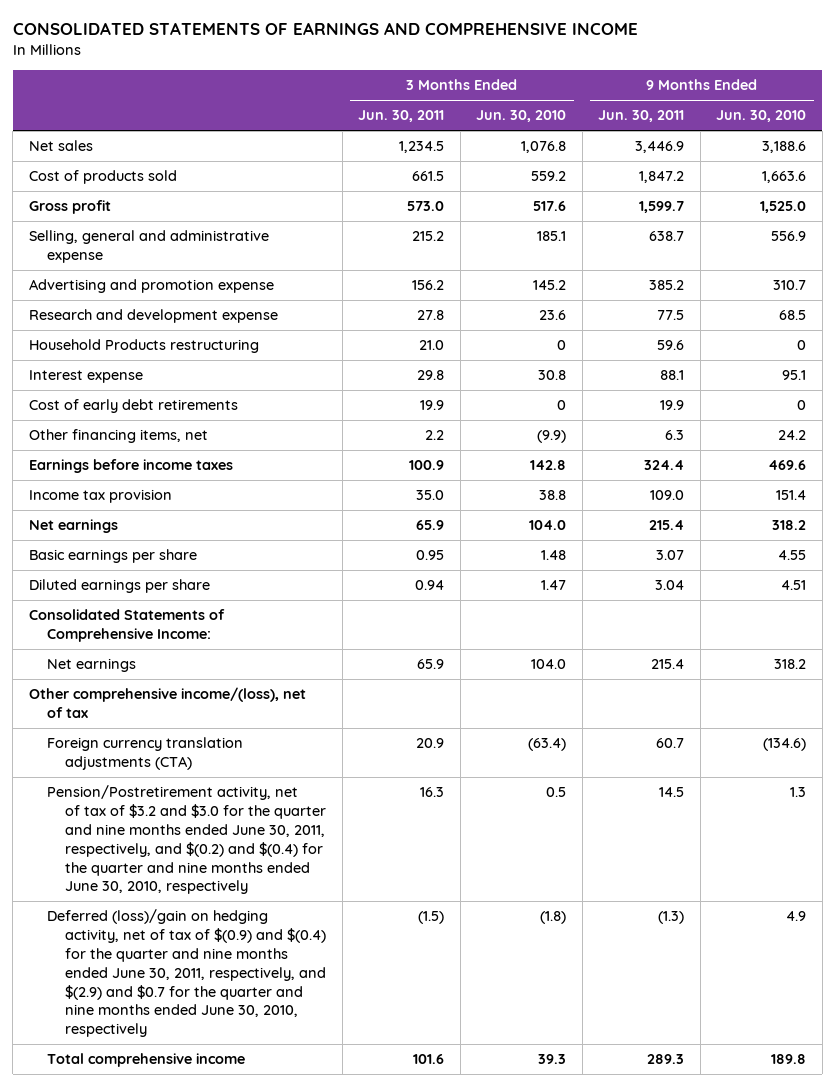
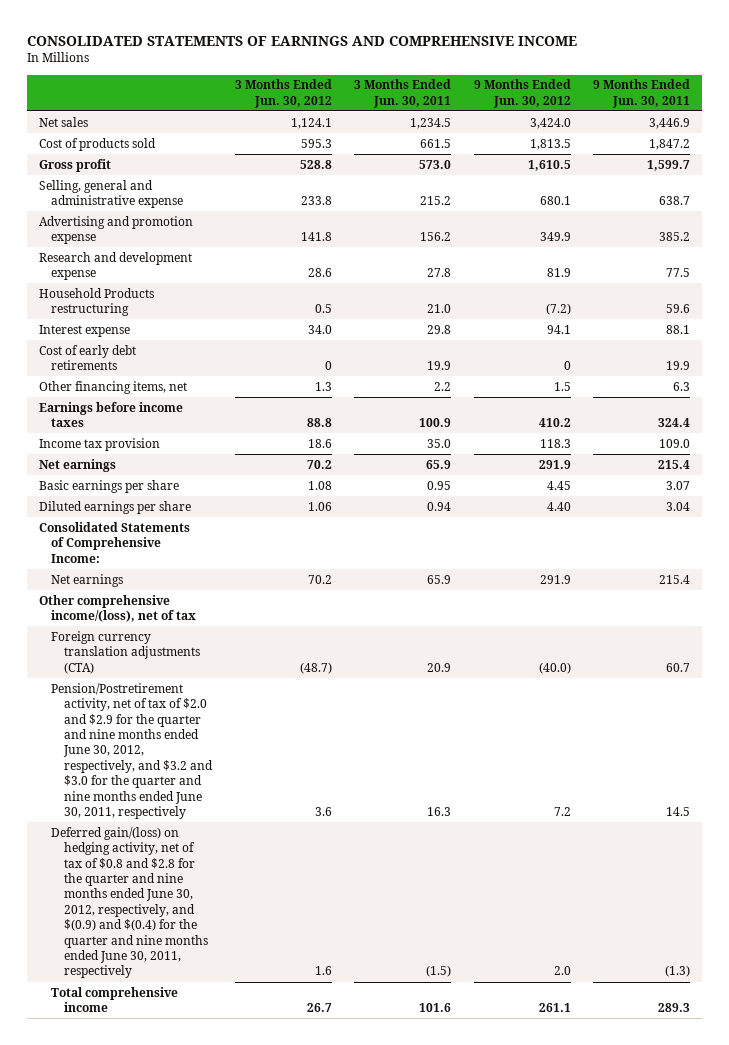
[476,110,567,123] Jun. 30, 2010 -> none
[716,110,807,123] Jun. 30, 2010 -> none
none -> [234,79,332,108] 3 Months Ended Jun. 30, 2012
none -> [473,79,571,108] 9 Months Ended Jun. 30, 2012
[46,785,327,895] Pension/Postretirement activity, net of tax of $3.2 and $3.0 for the quarter and nine months ended June 30, 2011, respectively, and $(0.2) and $(0.4) for the quarter and nine months ended June 30, 2010, respectively -> [51,682,214,820] Pension/Postretirement activity, net of tax of $2.0 and $2.9 for the quarter and nine months ended June 30, 2012, respectively, and $3.2 and $3.0 for the quarter and nine months ended June 30, 2011, respectively
[46,909,327,1038] Deferred (loss)/gain on hedging activity, net of tax of $(0.9) and $(0.4) for the quarter and nine months ended June 30, 2011, respectively, and $(2.9) and $0.7 for the quarter and nine months ended June 30, 2010, respectively -> [51,826,209,979] Deferred gain/(loss) on hedging activity, net of tax of $0.8 and $2.8 for the quarter and nine months ended June 30, 2012, respectively, and $(0.9) and $(0.4) for the quarter and nine months ended June 30, 2011, respectively

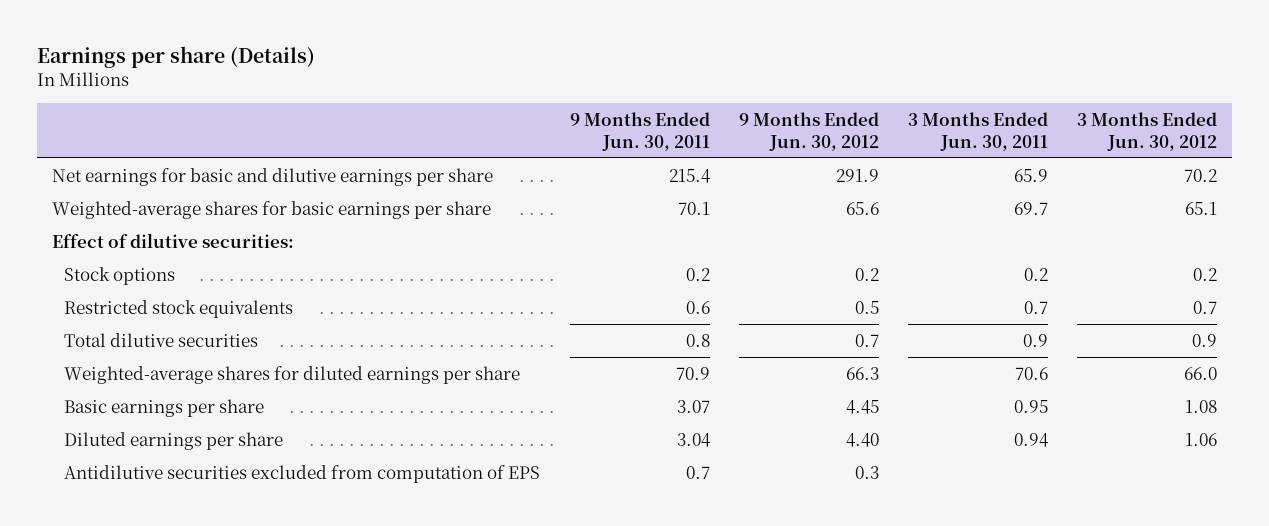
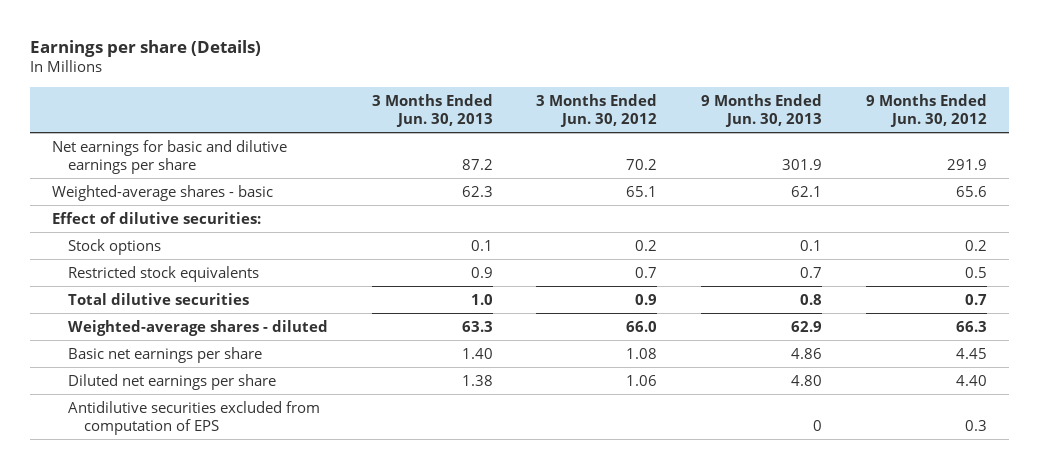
[569,111,710,151] 9 Months Ended Jun. 30, 2011 -> none
[907,111,1048,151] 3 Months Ended Jun. 30, 2011 -> none
none -> [371,93,493,127] 3 Months Ended Jun. 30, 2013
none -> [701,93,823,127] 9 Months Ended Jun. 30, 2013
[51,200,491,219] Weighted-average shares for basic earnings per share -> [51,184,273,201] Weighted-average shares - basic
[64,365,521,384] Weighted-average shares for diluted earnings per share -> [67,319,328,336] Weighted-average shares - diluted
[64,398,265,417] Basic earnings per share -> [67,346,262,363] Basic net earnings per share
[64,431,284,450] Diluted earnings per share -> [67,373,276,390] Diluted net earnings per share

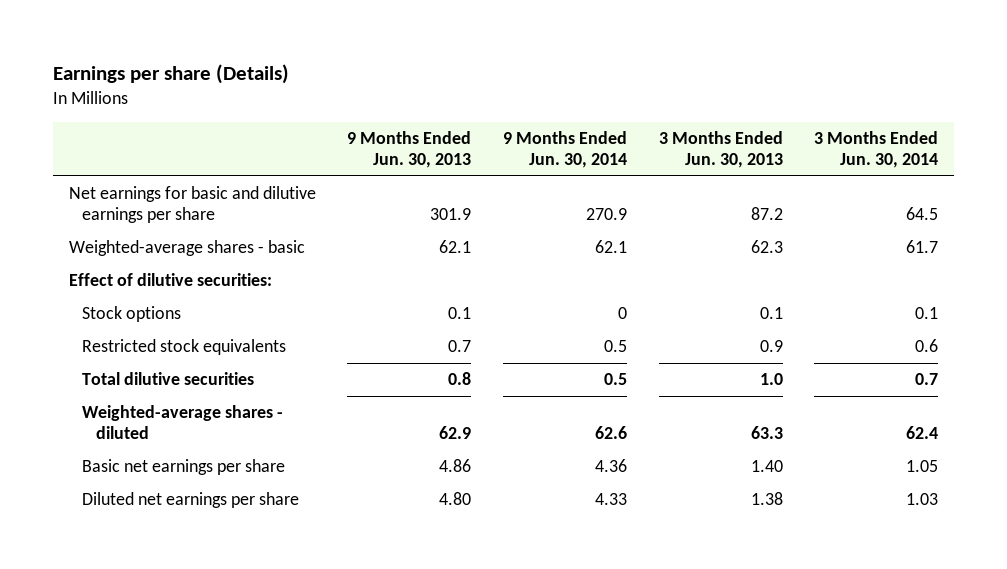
[536,93,658,127] 3 Months Ended Jun. 30, 2012 -> none
[866,93,988,127] 9 Months Ended Jun. 30, 2012 -> none
none -> [502,130,627,168] 9 Months Ended Jun. 30, 2014
none -> [814,130,939,168] 3 Months Ended Jun. 30, 2014
[67,400,320,435] Antidilutive securities excluded from computation of EPS -> none

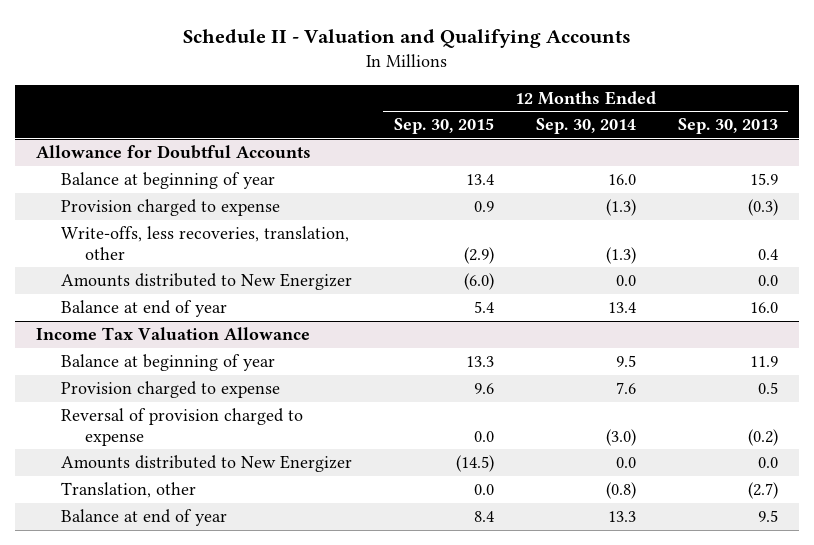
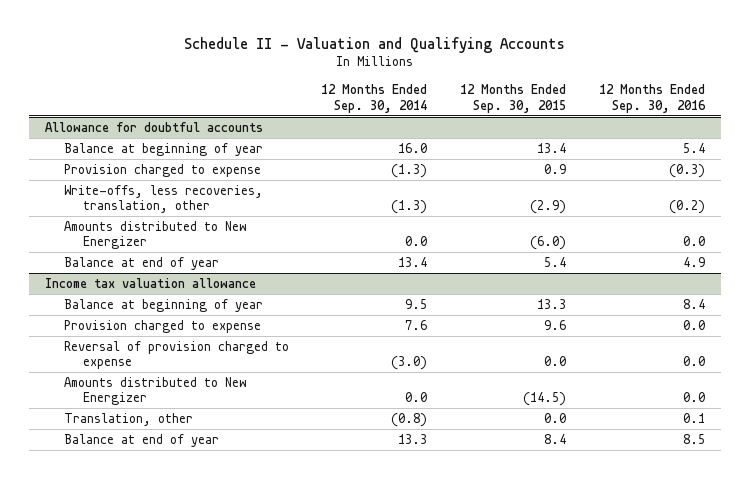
[677,118,778,135] Sep. 30, 2013 -> none
none -> [598,84,706,113] 12 Months Ended Sep. 30, 2016
[36,145,312,160] Allowance for Doubtful Accounts -> [44,122,263,133] Allowance for doubtful accounts
[36,327,311,341] Income Tax Valuation Allowance -> [44,278,256,289] Income tax valuation allowance

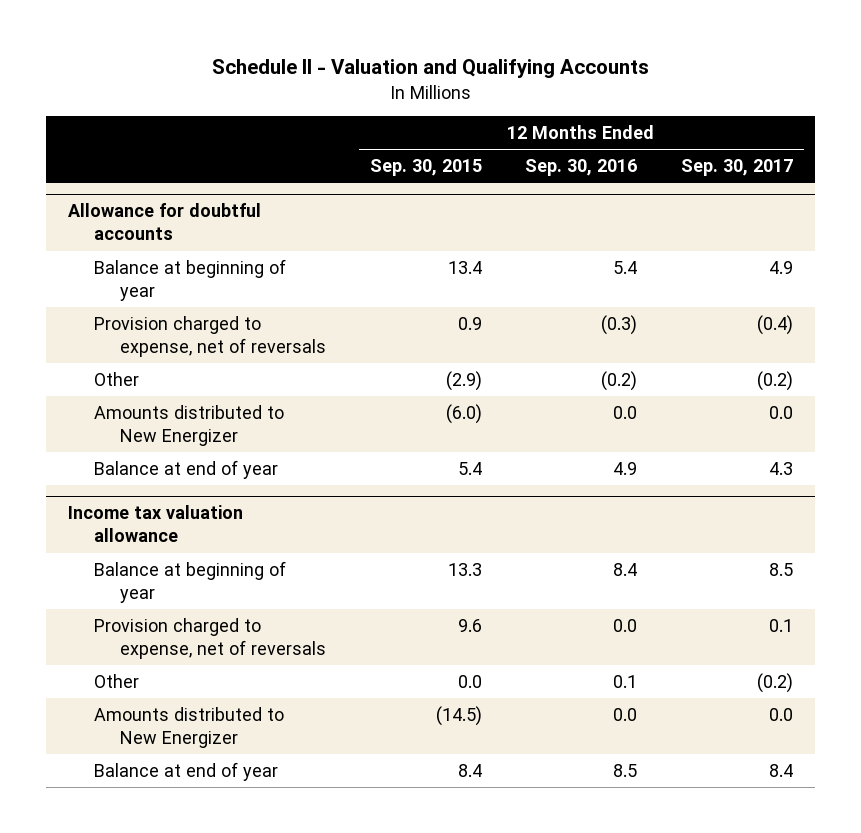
[321,84,428,113] 12 Months Ended Sep. 30, 2014 -> none
none -> [680,159,793,177] Sep. 30, 2017
[63,164,261,178] Provision charged to expense -> [94,315,327,357] Provision charged to expense, net of reversals
[63,185,263,214] Write-offs, less recoveries, translation, other -> [94,371,140,386] Other
[63,341,289,370] Reversal of provision charged to expense -> none
[63,320,261,334] Provision charged to expense -> [94,617,327,659] Provision charged to expense, net of reversals
none -> [94,673,140,688] Other
[63,413,193,427] Translation, other -> none

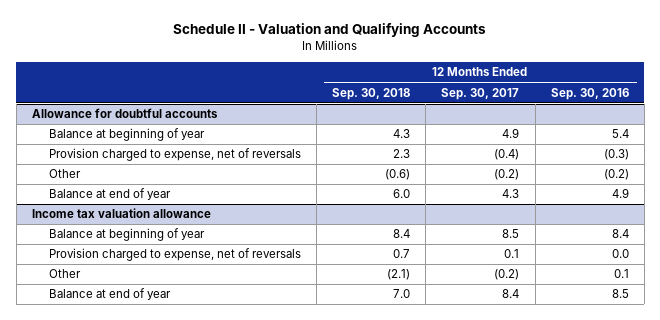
[369,159,482,177] Sep. 30, 2015 -> none
none -> [332,87,411,100] Sep. 30, 2018
[94,404,285,446] Amounts distributed to New Energizer -> none
[94,706,285,748] Amounts distributed to New Energizer -> none

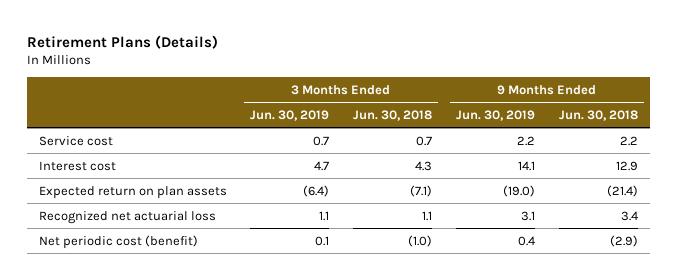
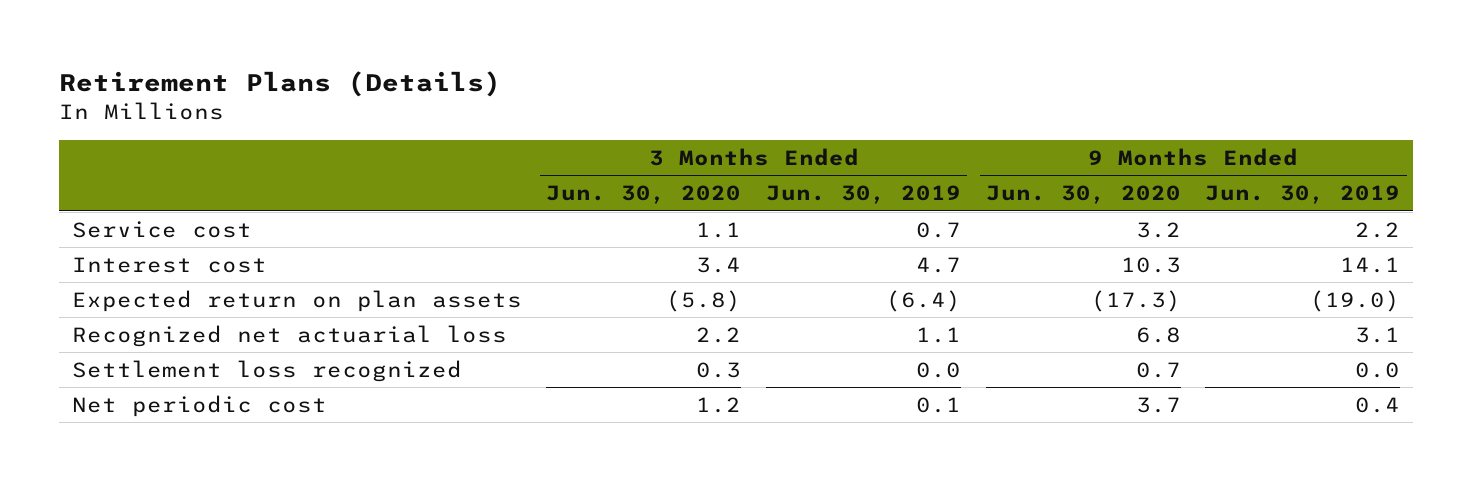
[353,109,433,121] Jun. 30, 2018 -> none
[559,109,639,121] Jun. 30, 2018 -> none
none -> [546,185,742,205] Jun. 30, 2020
none -> [985,185,1181,205] Jun. 30, 2020
none -> [71,359,462,382] Settlement loss recognized
[38,234,198,249] Net periodic cost (benefit) -> [71,394,327,417] Net periodic cost

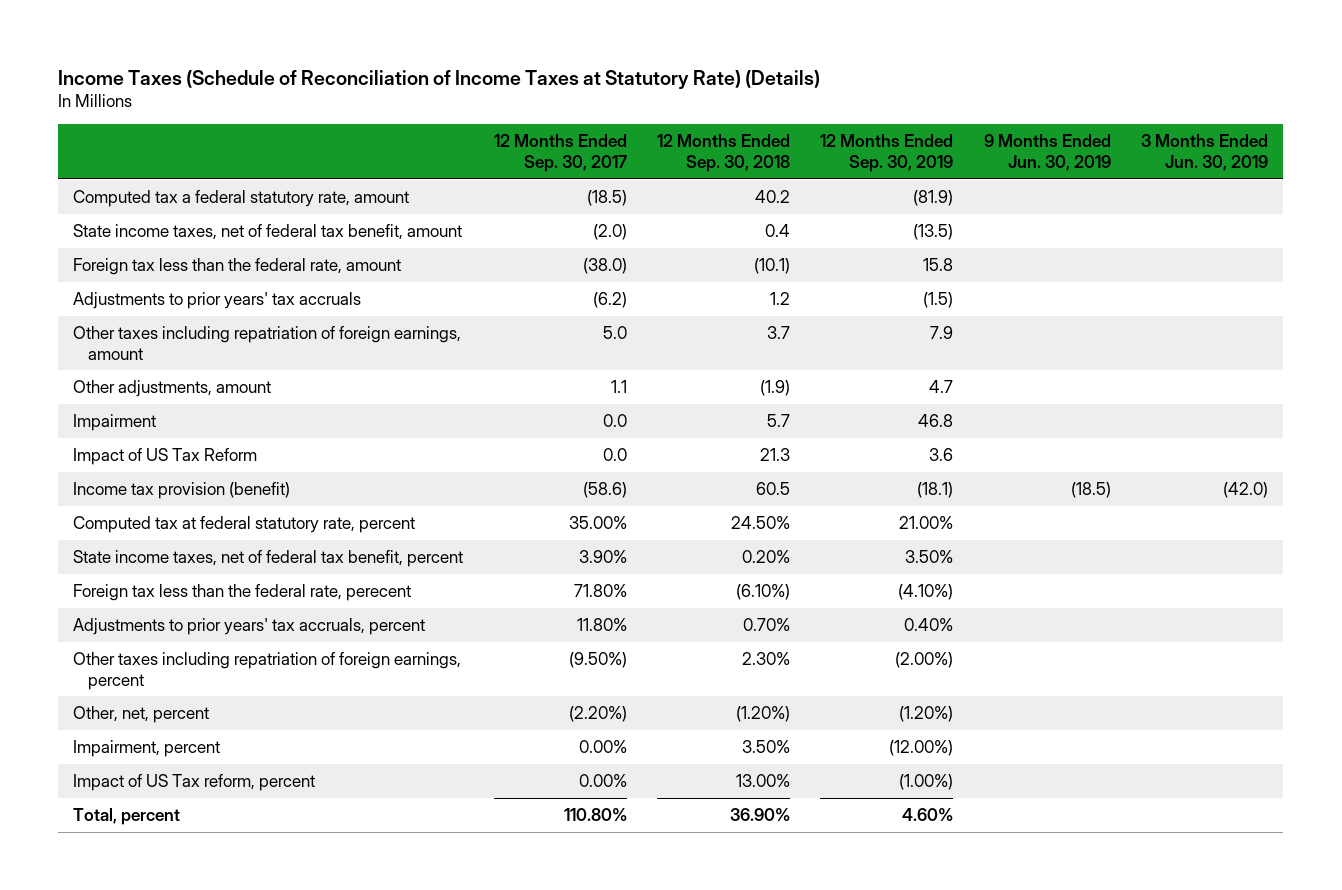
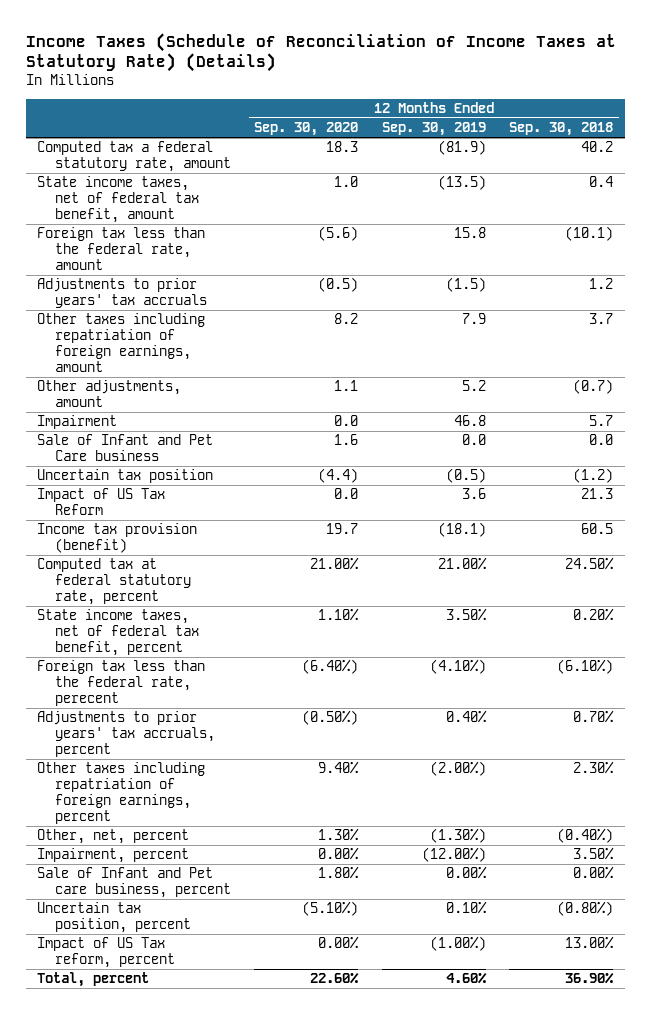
[493,134,627,172] 12 Months Ended Sep. 30, 2017 -> none
[983,134,1111,171] 9 Months Ended Jun. 30, 2019 -> none
[1141,134,1269,171] 3 Months Ended Jun. 30, 2019 -> none
none -> [254,122,359,137] Sep. 30, 2020
[760,379,791,396] (1.9) -> [572,379,613,395] (0.7)
[929,379,954,393] 4.7 -> [461,380,486,392] 5.2
none -> [37,434,214,462] Sale of Infant and Pet Care business
none -> [37,469,214,484] Uncertain tax position
[736,705,791,722] (1.20%) -> [556,828,613,844] (0.40%)
[899,705,954,722] (1.20%) -> [429,828,486,844] (1.30%)
none -> [37,867,232,899] Sale of Infant and Pet care business, percent
none -> [37,902,192,934] Uncertain tax position, percent

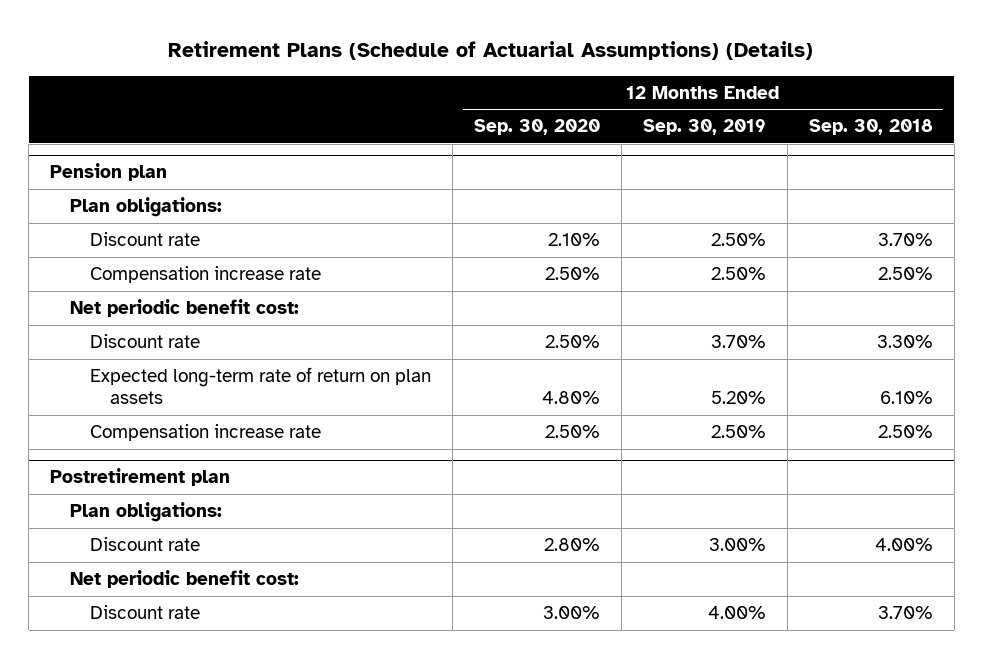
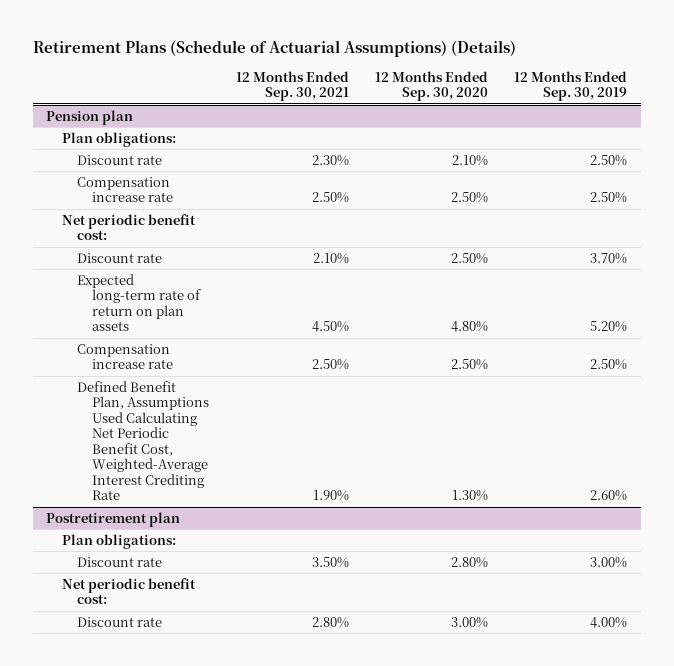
[808,119,933,136] Sep. 30, 2018 -> none
none -> [235,70,349,102] 12 Months Ended Sep. 30, 2021
none -> [76,380,210,501] Defined Benefit Plan, Assumptions Used Calculating Net Periodic Benefit Cost, Weighted-Average Interest Crediting Rate

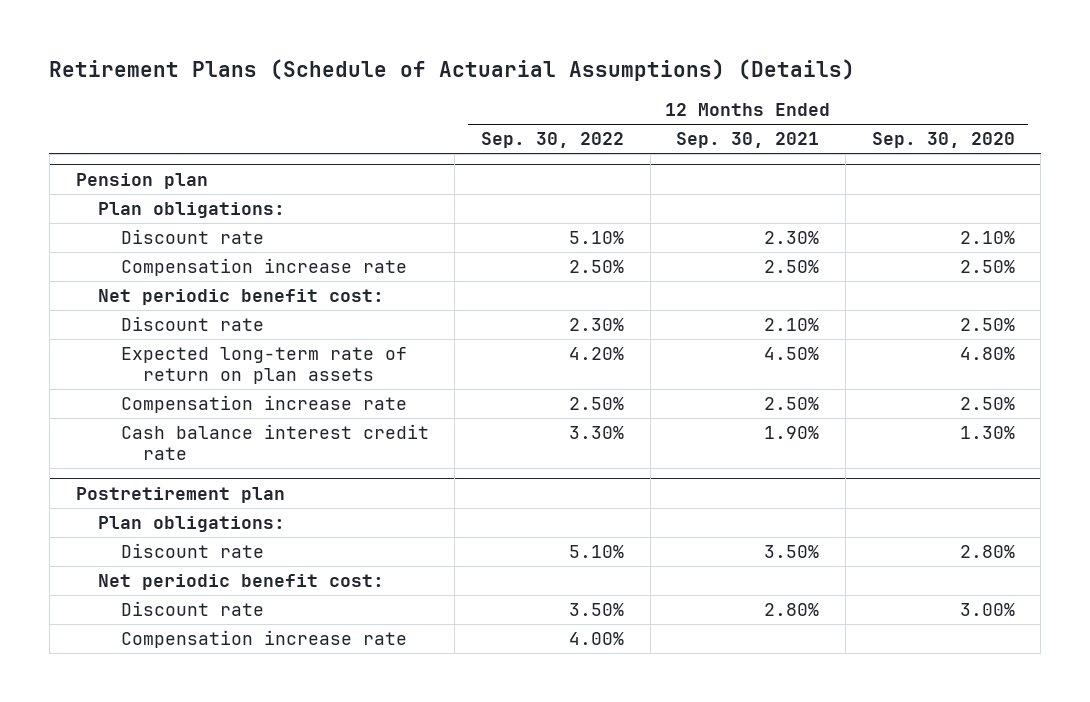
[514,70,628,102] 12 Months Ended Sep. 30, 2019 -> none
none -> [480,132,624,149] Sep. 30, 2022
[76,380,210,501] Defined Benefit Plan, Assumptions Used Calculating Net Periodic Benefit Cost, Weighted-Average Interest Crediting Rate -> [120,424,429,461] Cash balance interest credit rate
none -> [120,630,407,649] Compensation increase rate

